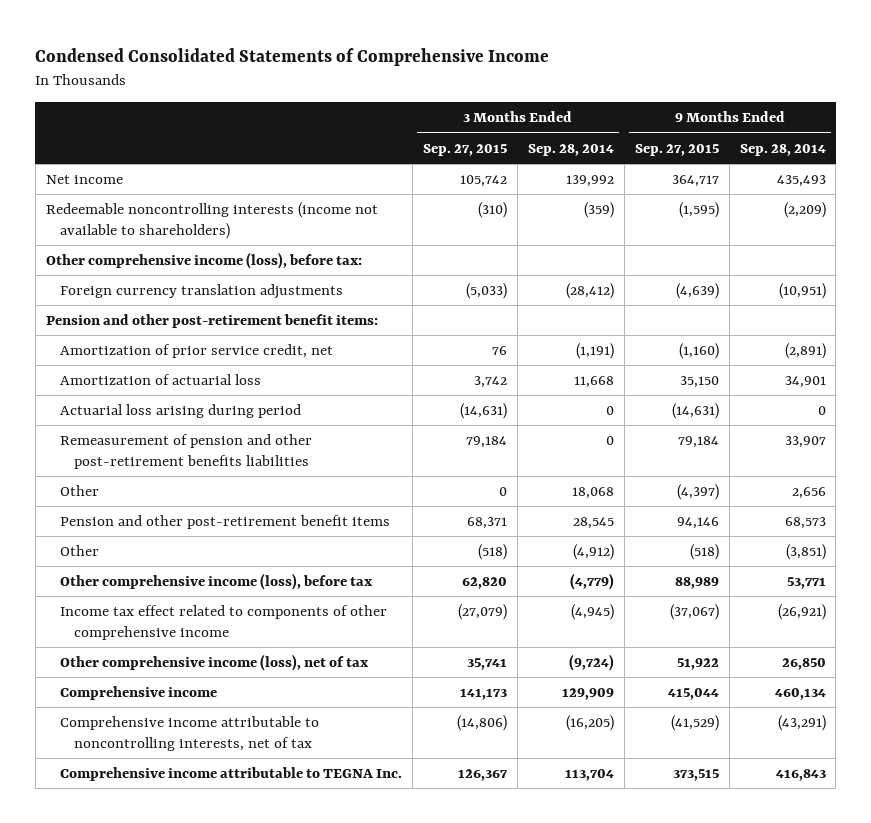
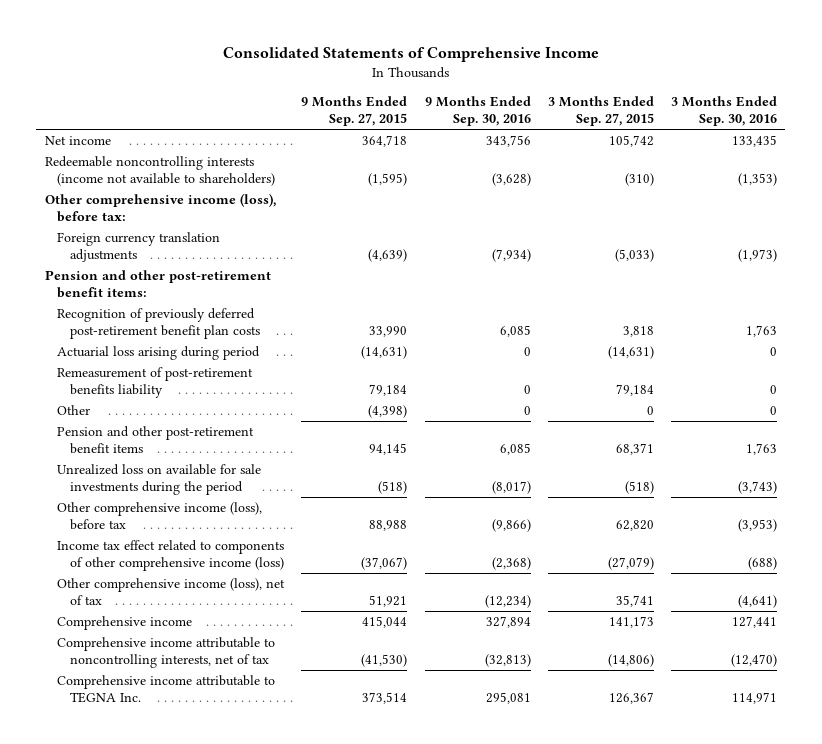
[35,47,550,66] Condensed Consolidated Statements of Comprehensive Income -> [222,46,599,62] Consolidated Statements of Comprehensive Income
[527,143,614,156] Sep. 28, 2014 -> none
[739,143,826,156] Sep. 28, 2014 -> none
none -> [424,95,531,127] 9 Months Ended Sep. 30, 2016
none -> [670,95,777,127] 3 Months Ended Sep. 30, 2016
[671,175,719,188] 364,717 -> [362,135,408,148] 364,718
[59,344,333,359] Amortization of prior service credit, net -> none
[59,374,261,386] Amortization of actuarial loss -> none
none -> [57,308,260,340] Recognition of previously deferred post-retirement benefit plan costs
[59,434,312,469] Remeasurement of pension and other post-retirement benefits liabilities -> [57,367,254,399] Remeasurement of post-retirement benefits liability
[676,484,719,501] (4,397) -> [368,405,408,419] (4,398)
[676,517,719,530] 94,146 -> [369,443,408,456] 94,145
[59,545,99,557] Other -> [57,464,262,496] Unrealized loss on available for sale investments during the period
[674,577,719,590] 88,989 -> [369,520,408,532] 88,988
[59,605,387,640] Income tax effect related to components of other comprehensive income -> [57,540,285,572] Income tax effect related to components of other comprehensive income (loss)
[676,658,719,671] 51,922 -> [369,595,408,608] 51,921
[670,715,719,732] (41,529) -> [361,654,408,668] (41,530)
[672,769,719,782] 373,515 -> [362,692,408,705] 373,514

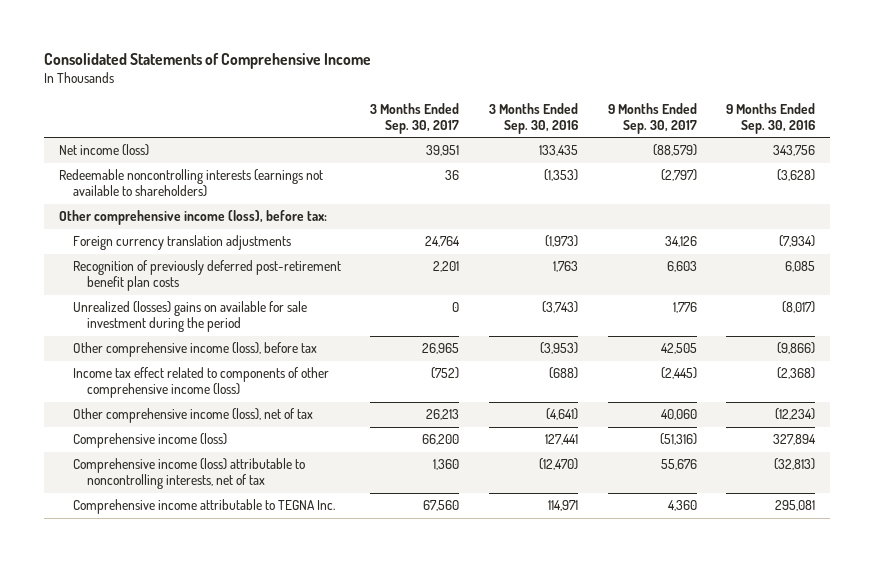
[301,95,408,127] 9 Months Ended Sep. 27, 2015 -> none
[547,95,654,127] 3 Months Ended Sep. 27, 2015 -> none
none -> [370,102,460,135] 3 Months Ended Sep. 30, 2017
none -> [607,102,697,135] 9 Months Ended Sep. 30, 2017
[44,136,111,146] Net income -> [58,144,149,157] Net income (loss)
[44,156,276,187] Redeemable noncontrolling interests (income not available to shareholders) -> [58,169,323,198] Redeemable noncontrolling interests (earnings not available to shareholders)
[44,270,271,299] Pension and other post-retirement benefit items: -> none
[57,346,261,361] Actuarial loss arising during period -> none
[57,367,254,399] Remeasurement of post-retirement benefits liability -> none
[57,405,91,416] Other -> none
[57,426,255,455] Pension and other post-retirement benefit items -> none
[57,464,262,496] Unrealized loss on available for sale investments during the period -> [72,301,307,333] Unrealized (losses) gains on available for sale investment during the period
[57,616,193,631] Comprehensive income -> [72,433,227,449] Comprehensive income (loss)
[57,637,276,669] Comprehensive income attributable to noncontrolling interests, net of tax -> [72,458,305,490] Comprehensive income (loss) attributable to noncontrolling interests, net of tax

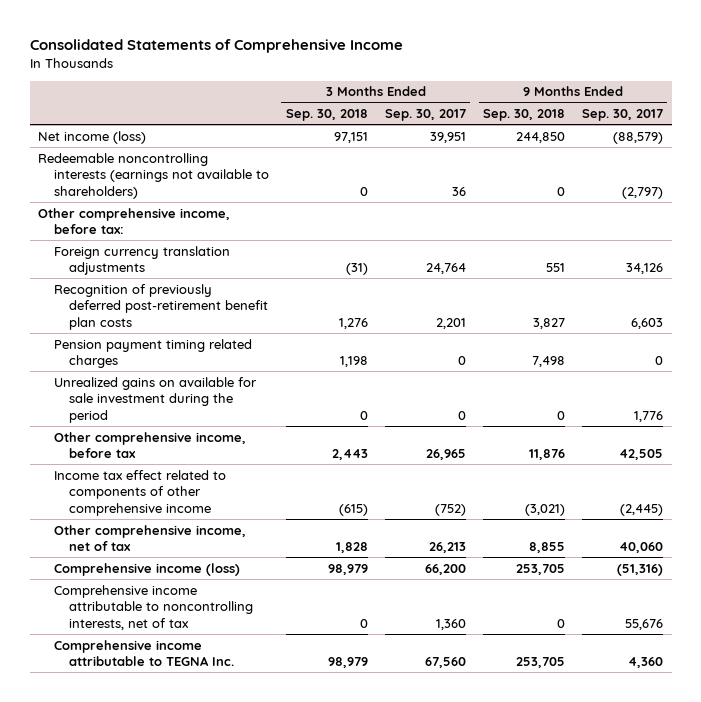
[489,102,579,135] 3 Months Ended Sep. 30, 2016 -> none
[726,102,816,135] 9 Months Ended Sep. 30, 2016 -> none
none -> [285,109,368,122] Sep. 30, 2018
none -> [482,109,565,122] Sep. 30, 2018
[58,210,327,226] Other comprehensive income (loss), before tax: -> [38,207,231,235] Other comprehensive income, before tax:
none -> [53,338,252,369] Pension payment timing related charges
[72,301,307,333] Unrealized (losses) gains on available for sale investment during the period -> [53,376,257,423] Unrealized gains on available for sale investment during the period
[72,342,317,358] Other comprehensive income (loss), before tax -> [53,431,246,459] Other comprehensive income, before tax
[72,367,329,399] Income tax effect related to components of other comprehensive income (loss) -> [53,469,226,516] Income tax effect related to components of other comprehensive income
[72,408,313,424] Other comprehensive income (loss), net of tax -> [53,524,246,552] Other comprehensive income, net of tax
[72,458,305,490] Comprehensive income (loss) attributable to noncontrolling interests, net of tax -> [53,584,253,630] Comprehensive income attributable to noncontrolling interests, net of tax

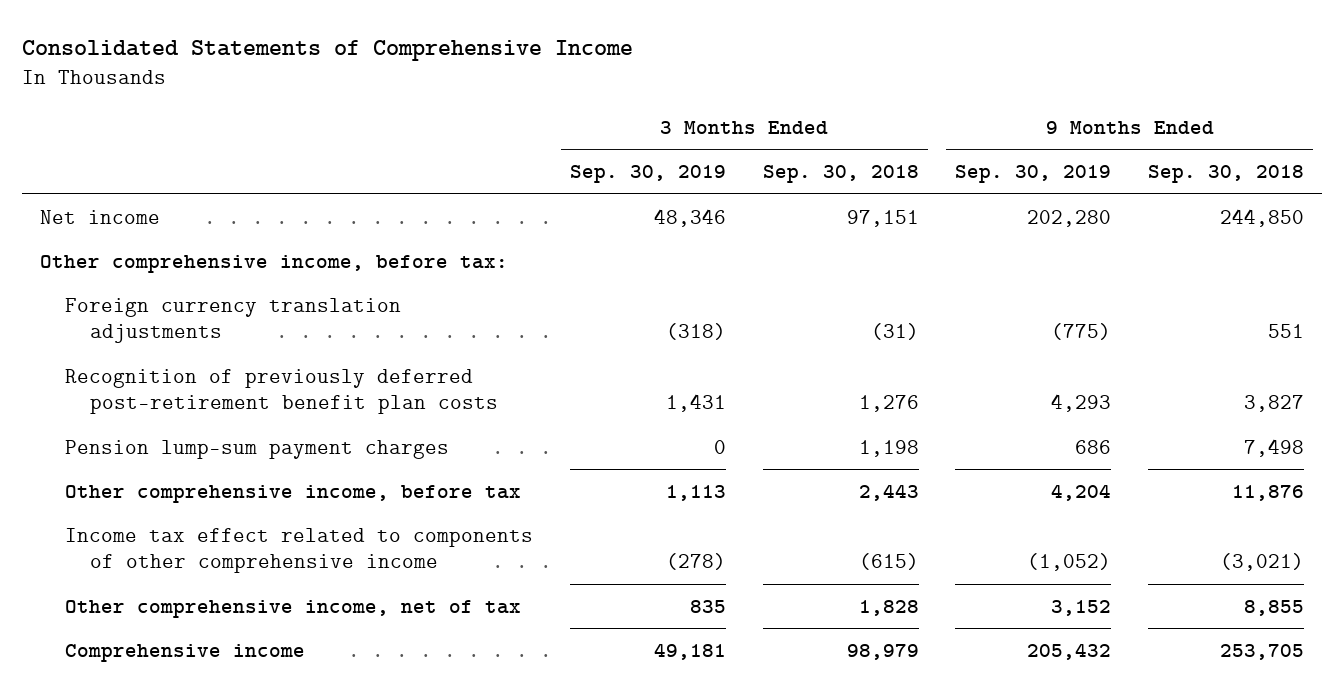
[384,109,466,122] Sep. 30, 2017 -> none
[582,109,664,122] Sep. 30, 2017 -> none
none -> [569,165,726,184] Sep. 30, 2019
none -> [955,165,1112,184] Sep. 30, 2019
[38,152,269,199] Redeemable noncontrolling interests (earnings not available to shareholders) -> none
[38,130,147,144] Net income (loss) -> [40,209,161,224] Net income
[53,376,257,423] Unrealized gains on available for sale investment during the period -> none
[53,338,252,369] Pension payment timing related charges -> [65,439,450,459] Pension lump-sum payment charges
[53,562,240,576] Comprehensive income (loss) -> none
[53,584,253,630] Comprehensive income attributable to noncontrolling interests, net of tax -> none
[53,639,234,667] Comprehensive income attributable to TEGNA Inc. -> [65,643,306,662] Comprehensive income

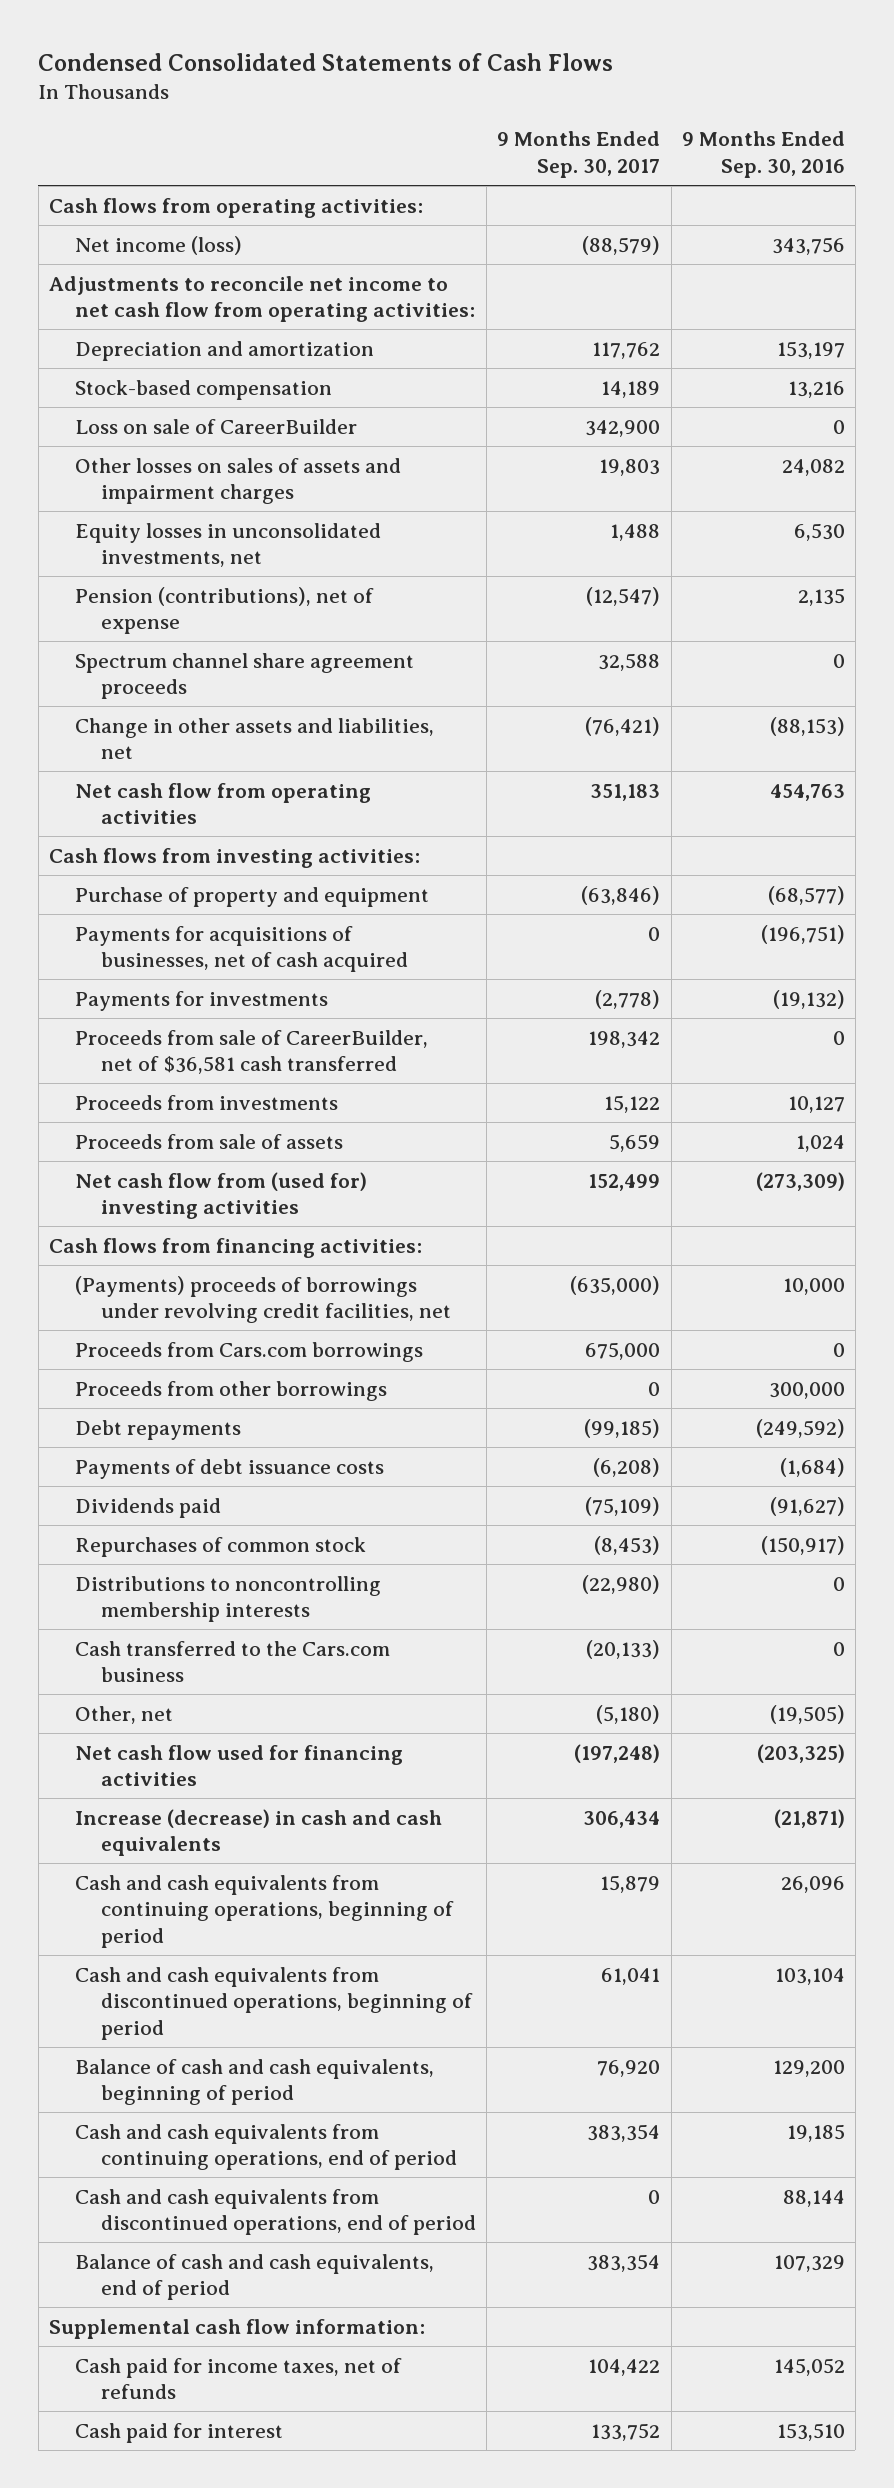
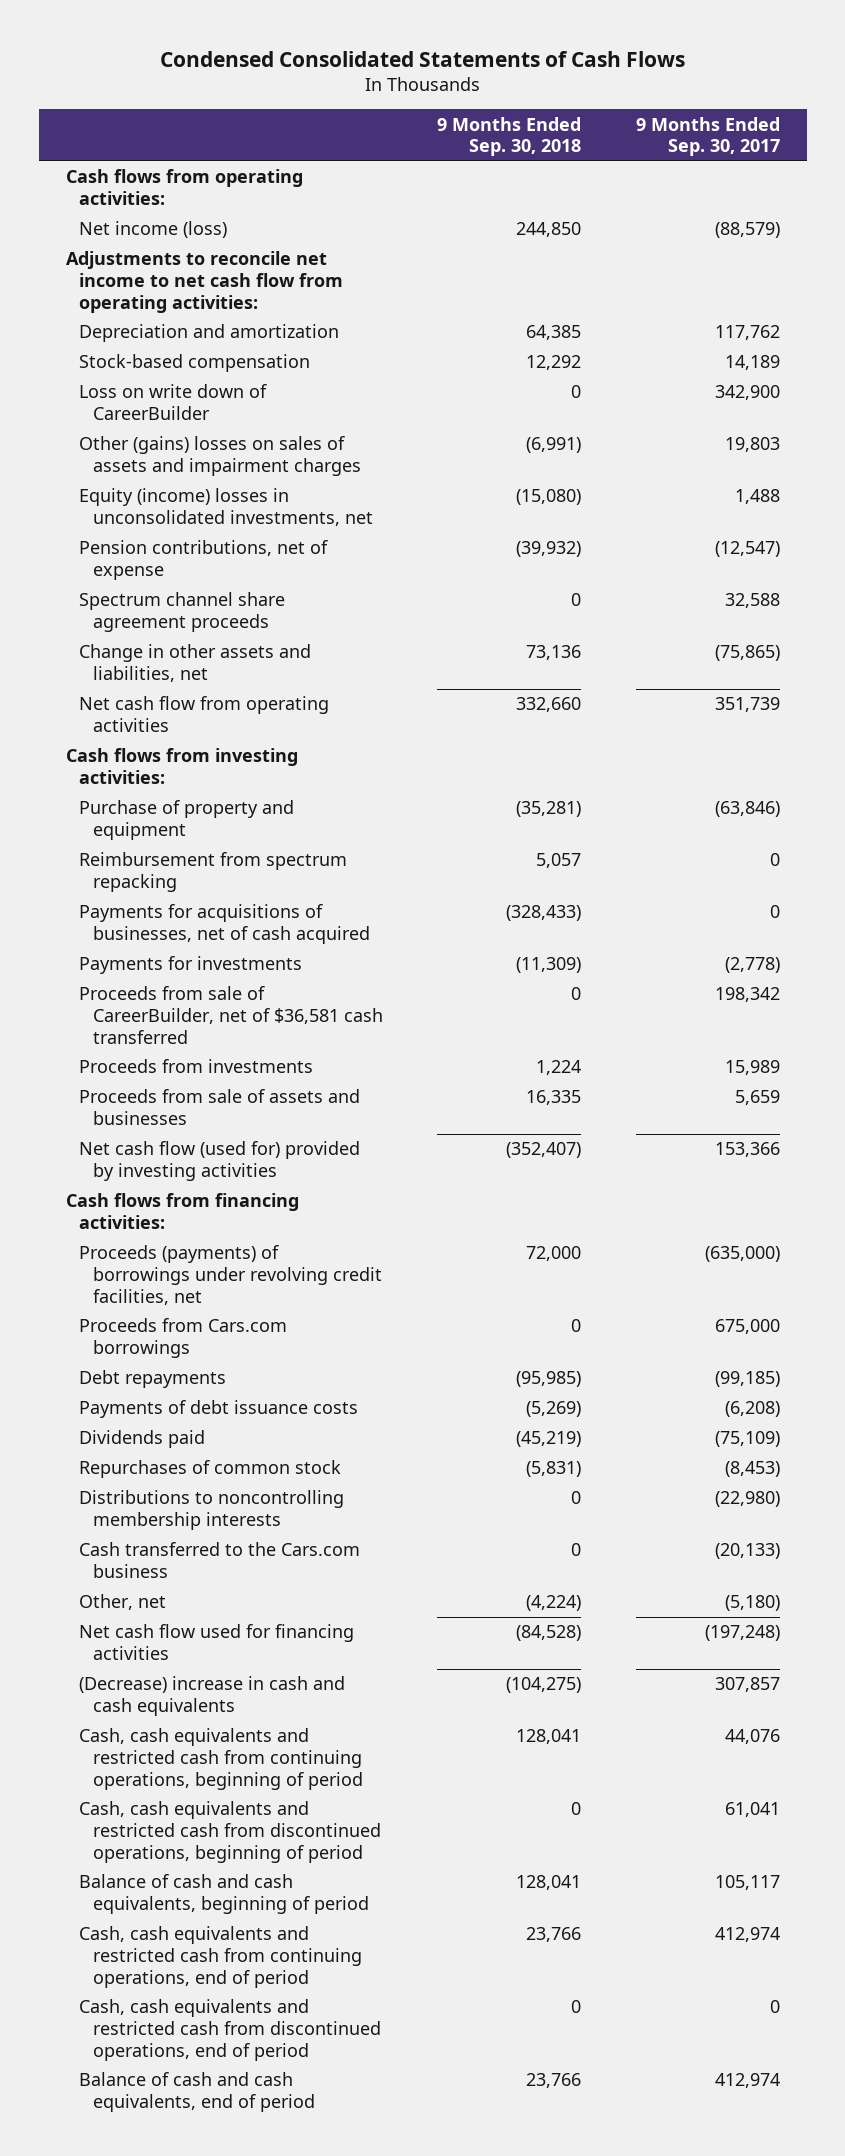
[681,131,845,178] 9 Months Ended Sep. 30, 2016 -> none
none -> [437,116,582,157] 9 Months Ended Sep. 30, 2018
[75,418,358,434] Loss on sale of CareerBuilder -> [79,384,268,421] Loss on write down of CareerBuilder
[75,457,402,505] Other losses on sales of assets and impairment charges -> [79,436,362,477] Other (gains) losses on sales of assets and impairment charges
[75,522,382,568] Equity losses in unconsolidated investments, net -> [79,488,374,527] Equity (income) losses in unconsolidated investments, net
[75,586,375,635] Pension (contributions), net of expense -> [79,540,329,581] Pension contributions, net of expense
[585,716,661,736] (76,421) -> [714,645,780,662] (75,865)
[590,783,661,801] 351,183 -> [714,697,780,713] 351,739
none -> [79,852,348,893] Reimbursement from spectrum repacking
[604,1094,661,1113] 15,122 -> [724,1060,780,1076] 15,989
[75,1133,344,1149] Proceeds from sale of assets -> [79,1089,361,1126] Proceeds from sale of assets and businesses
[75,1171,368,1220] Net cash flow from (used for) investing activities -> [79,1141,361,1182] Net cash flow (used for) provided by investing activities
[588,1173,661,1191] 152,499 -> [714,1142,780,1158] 153,366
[75,1275,452,1324] (Payments) proceeds of borrowings under revolving credit facilities, net -> [79,1245,383,1305] Proceeds (payments) of borrowings under revolving credit facilities, net
[75,1380,388,1401] Proceeds from other borrowings -> none
[48,2318,425,2339] Supplemental cash flow information: -> none
[75,2357,403,2400] Cash paid for income taxes, net of refunds -> none
[75,2422,284,2443] Cash paid for interest -> none
[75,1808,443,1857] Increase (decrease) in cash and cash equivalents -> [79,1676,346,1717] (Decrease) increase in cash and cash equivalents
[583,1810,661,1828] 306,434 -> [714,1677,780,1693] 307,857
[75,1874,455,1948] Cash and cash equivalents from continuing operations, beginning of period -> [79,1728,364,1790] Cash, cash equivalents and restricted cash from continuing operations, beginning of period
[600,1874,661,1893] 15,879 -> [724,1729,780,1745] 44,076
[75,1966,474,2040] Cash and cash equivalents from discontinued operations, beginning of period -> [79,1801,382,1863] Cash, cash equivalents and restricted cash from discontinued operations, beginning of period
[597,2059,661,2077] 76,920 -> [714,1875,780,1891] 105,117
[75,2123,458,2171] Cash and cash equivalents from continuing operations, end of period -> [79,1926,363,1988] Cash, cash equivalents and restricted cash from continuing operations, end of period
[587,2123,661,2142] 383,354 -> [714,1927,780,1943] 412,974
[75,2188,477,2236] Cash and cash equivalents from discontinued operations, end of period -> [79,1999,382,2061] Cash, cash equivalents and restricted cash from discontinued operations, end of period
[587,2253,661,2272] 383,354 -> [714,2073,780,2089] 412,974

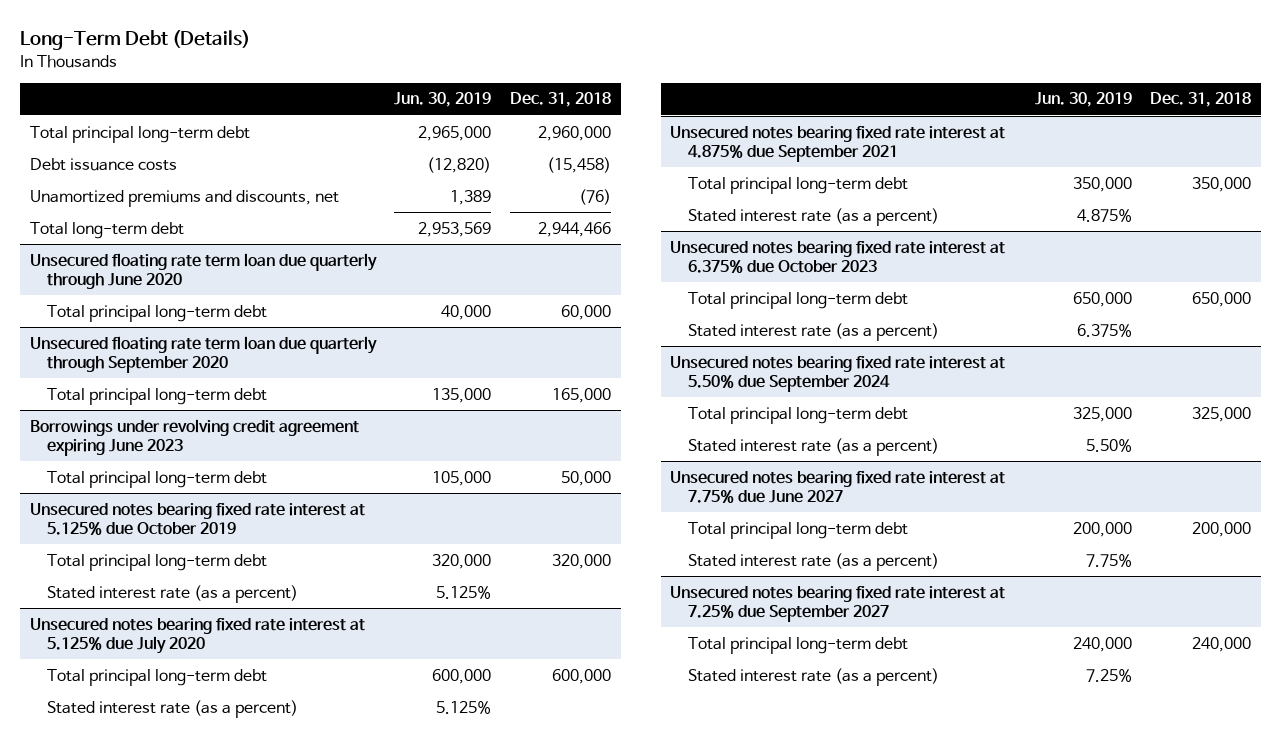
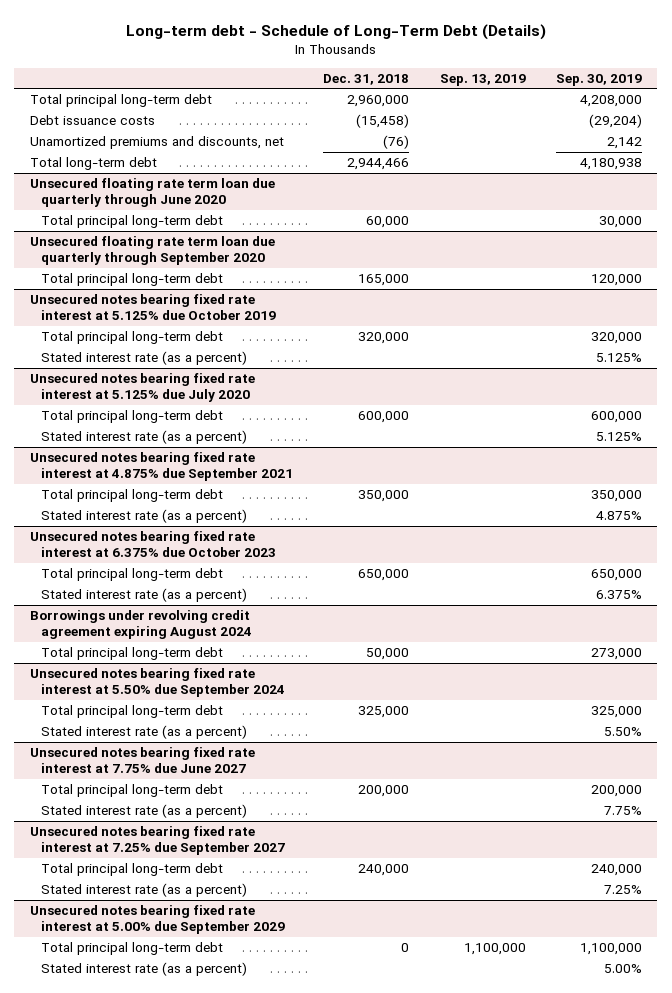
[20,30,251,51] Long-Term Debt (Details) -> [125,23,546,40] Long-term debt - Schedule of Long-Term Debt (Details)
[394,92,492,108] Jun. 30, 2019 -> none
none -> [439,73,526,86] Sep. 13, 2019
none -> [555,73,642,86] Sep. 30, 2019
[29,418,359,456] Borrowings under revolving credit agreement expiring June 2023 -> none
[47,470,268,488] Total principal long-term debt -> none
none -> [29,610,252,640] Borrowings under revolving credit agreement expiring August 2024
none -> [40,647,223,661] Total principal long-term debt
none -> [29,905,285,935] Unsecured notes bearing fixed rate interest at 5.00% due September 2029
none -> [40,942,223,956] Total principal long-term debt
none -> [40,962,247,977] Stated interest rate (as a percent)

